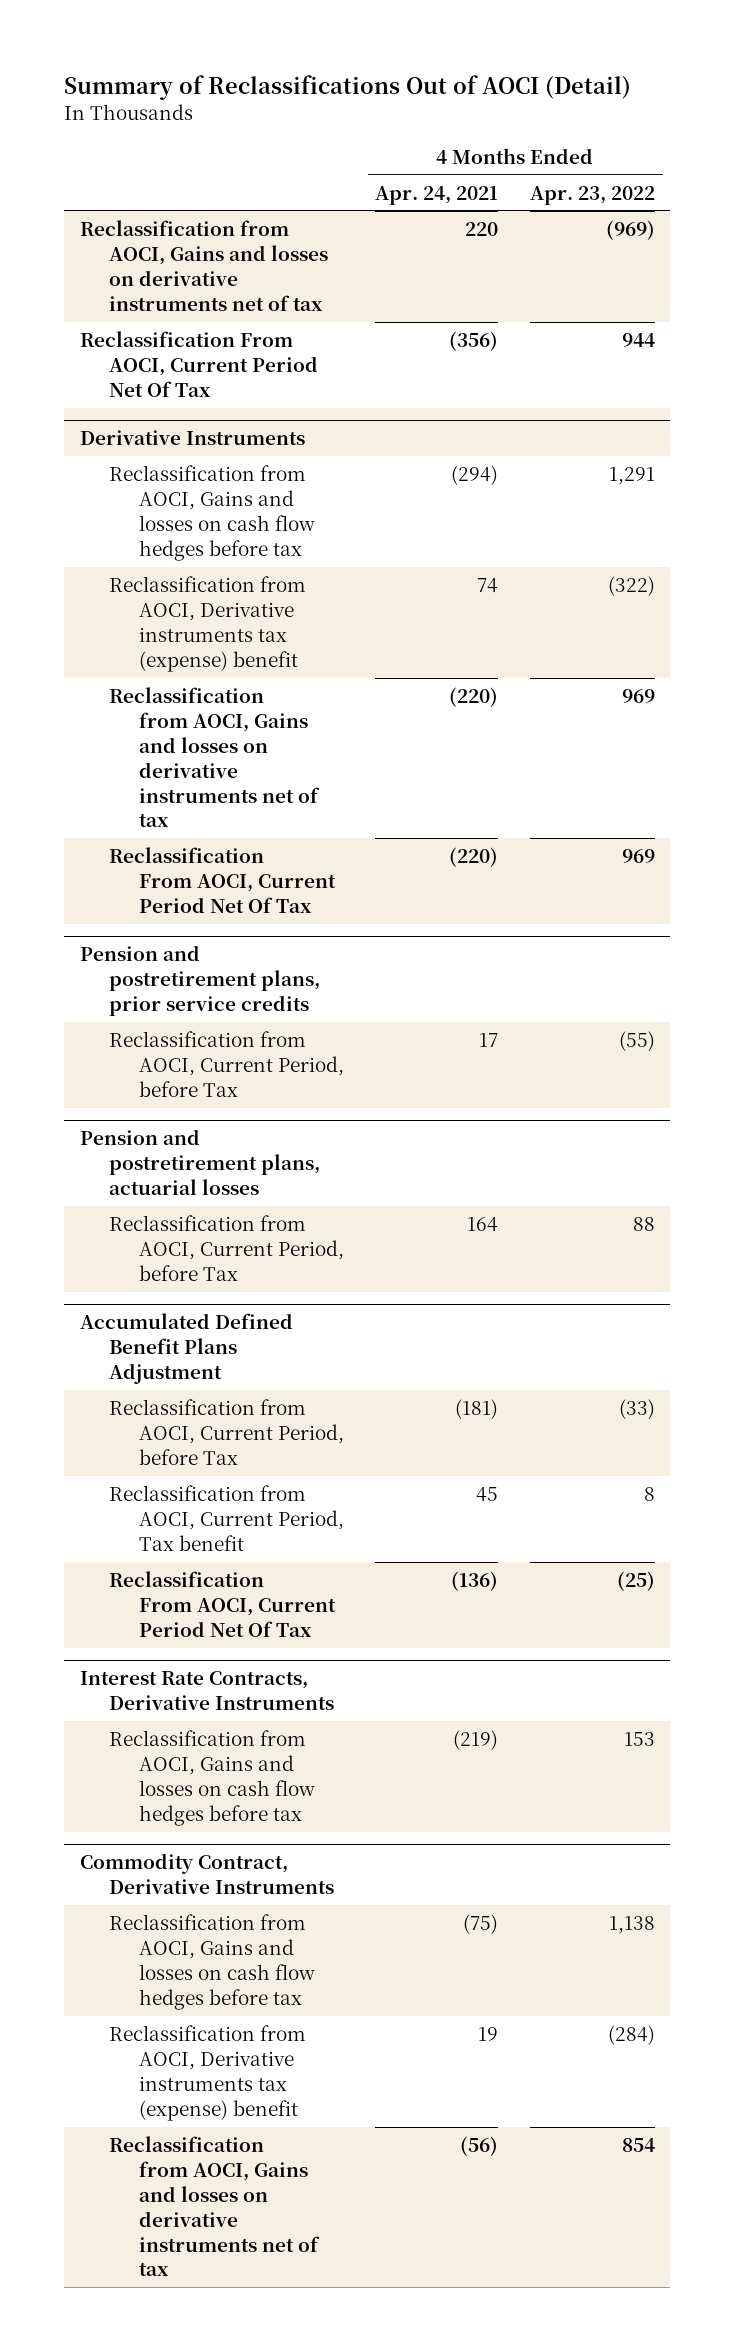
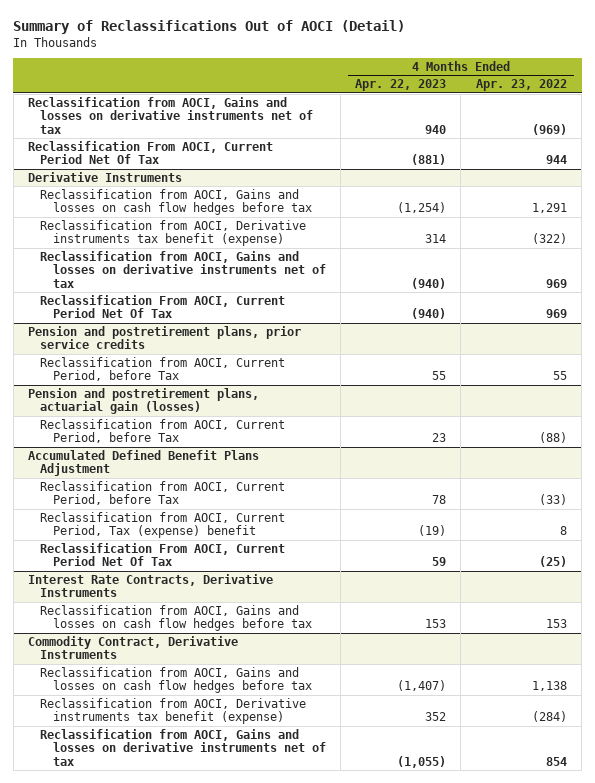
[375,185,499,205] Apr. 24, 2021 -> none
none -> [355,79,447,92] Apr. 22, 2023
[109,575,307,672] Reclassification from AOCI, Derivative instruments tax (expense) benefit -> [40,219,307,247] Reclassification from AOCI, Derivative instruments tax benefit (expense)
[618,1030,655,1051] (55) -> [552,371,567,381] 55
[79,1129,321,1196] Pension and postretirement plans, actuarial losses -> [27,387,259,415] Pension and postretirement plans, actuarial gain (losses)
[632,1216,655,1231] 88 -> [538,432,567,444] (88)
[109,1484,344,1551] Reclassification from AOCI, Current Period, Tax benefit -> [40,511,286,539] Reclassification from AOCI, Current Period, Tax (expense) benefit
[109,2024,307,2121] Reclassification from AOCI, Derivative instruments tax (expense) benefit -> [40,697,307,725] Reclassification from AOCI, Derivative instruments tax benefit (expense)

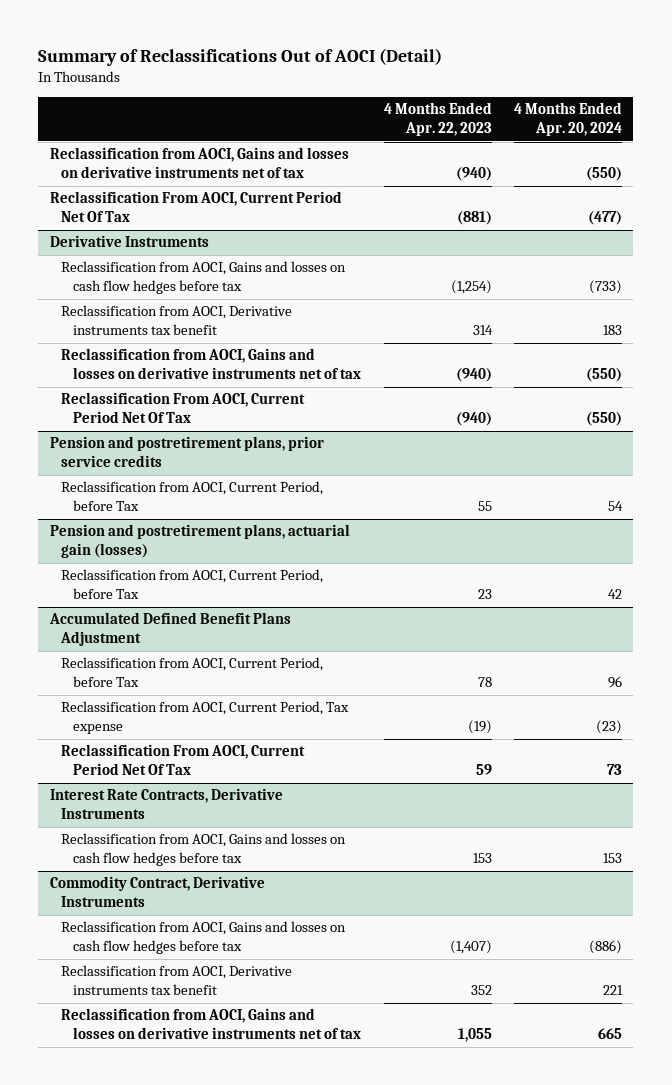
[475,79,567,92] Apr. 23, 2022 -> none
none -> [514,102,623,137] 4 Months Ended Apr. 20, 2024
[425,124,447,134] 940 -> [455,167,492,182] (940)
[40,219,307,247] Reclassification from AOCI, Derivative instruments tax benefit (expense) -> [61,305,293,336] Reclassification from AOCI, Derivative instruments tax benefit
[40,511,286,539] Reclassification from AOCI, Current Period, Tax (expense) benefit -> [61,701,350,735] Reclassification from AOCI, Current Period, Tax expense
[40,697,307,725] Reclassification from AOCI, Derivative instruments tax benefit (expense) -> [61,965,293,996] Reclassification from AOCI, Derivative instruments tax benefit
[397,755,447,768] (1,055) -> [457,1028,492,1043] 1,055

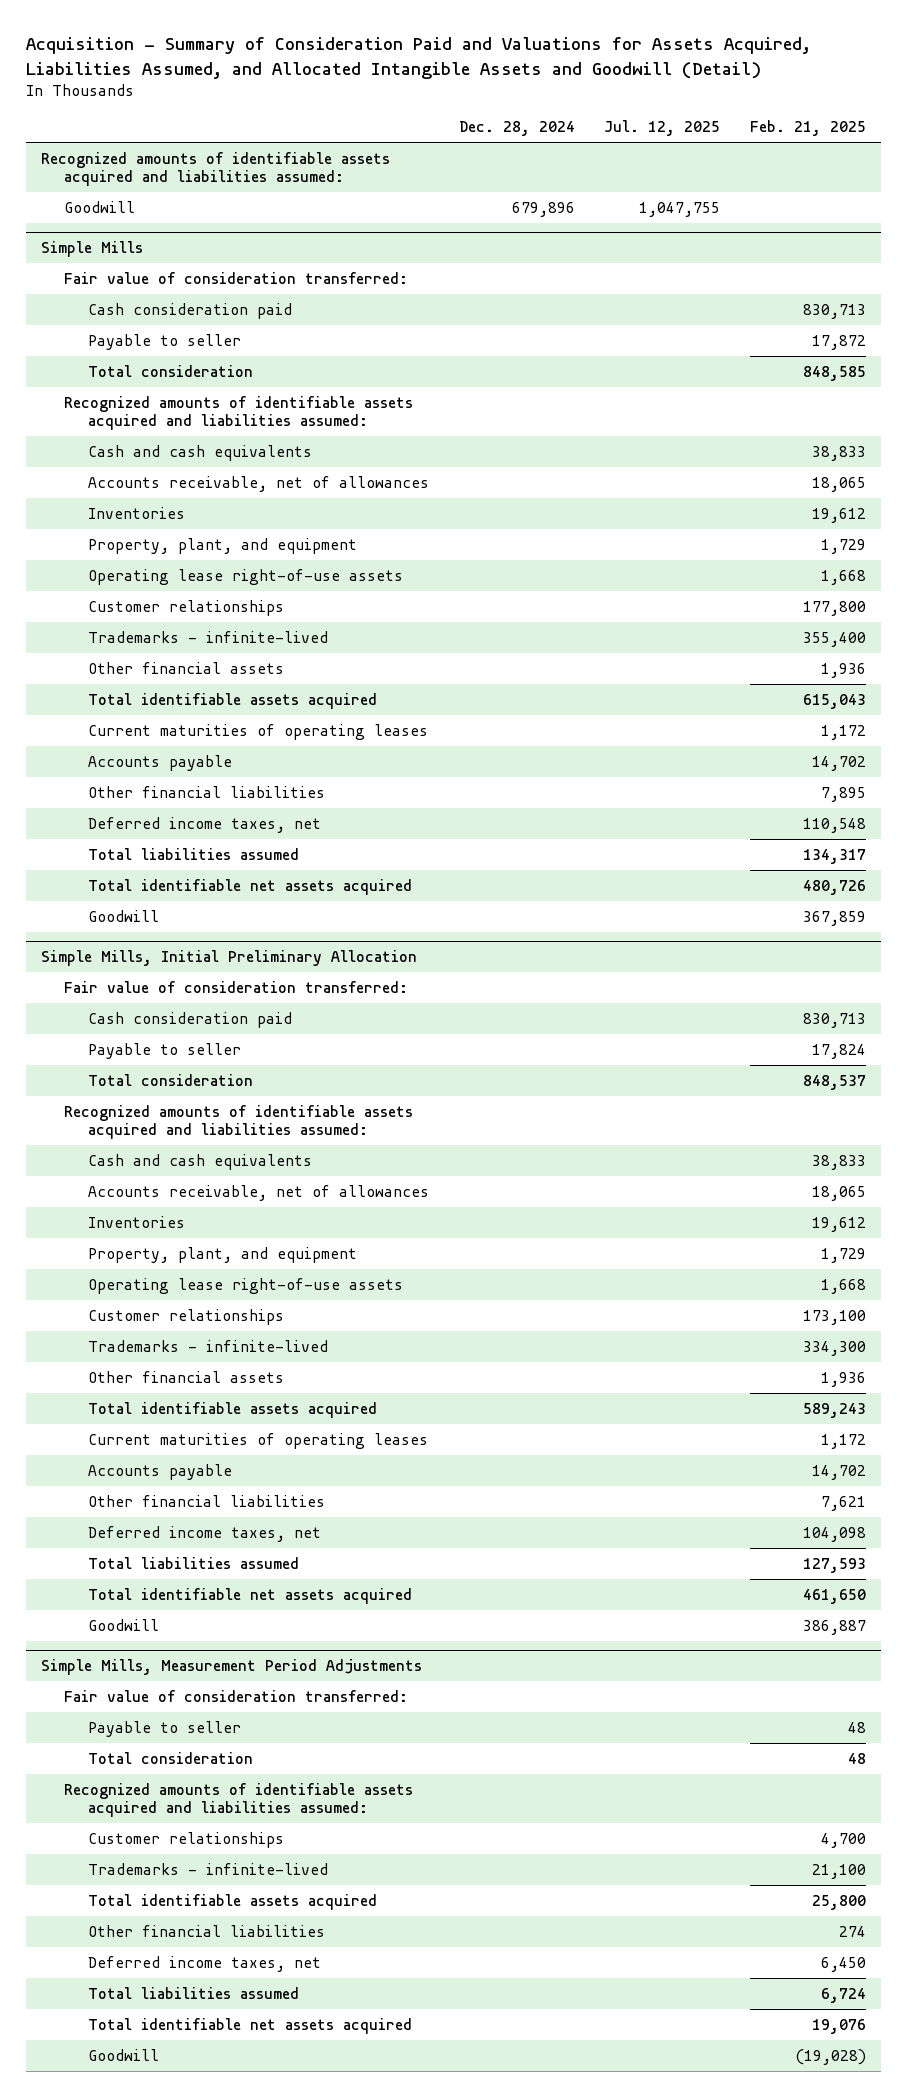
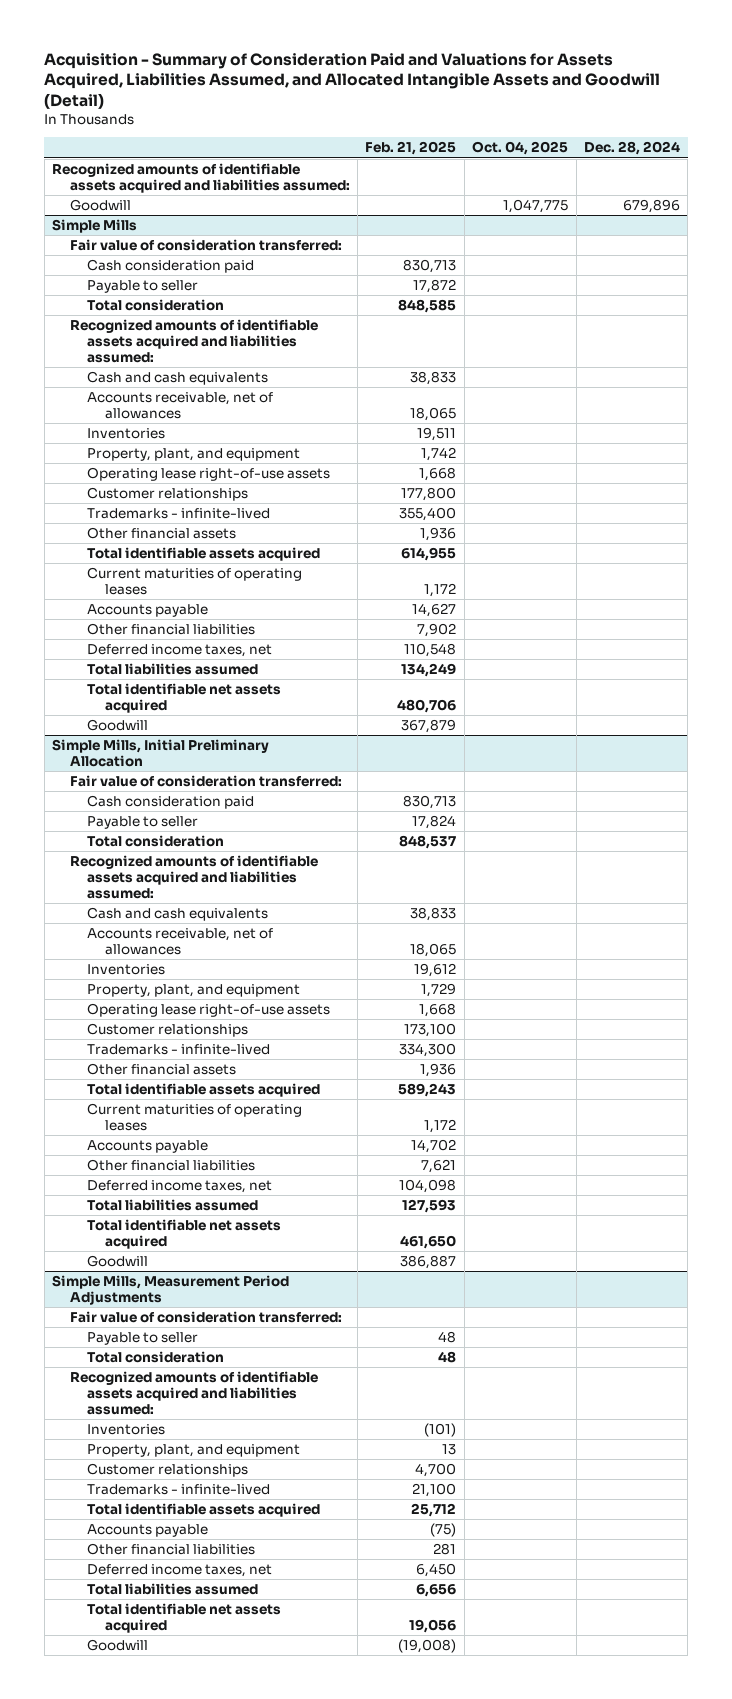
[604,120,721,137] Jul. 12, 2025 -> none
none -> [472,141,569,156] Oct. 04, 2025
[811,507,866,523] 19,612 -> [417,426,457,441] 19,511
[820,538,866,554] 1,729 -> [421,446,457,461] 1,742
[802,693,866,709] 615,043 -> [401,546,457,561] 614,955
[811,755,866,771] 14,702 -> [412,602,457,617] 14,627
[820,786,866,802] 7,895 -> [417,622,457,637] 7,902
[802,848,866,864] 134,317 -> [401,662,457,677] 134,249
[802,879,866,895] 480,726 -> [397,698,457,713] 480,706
[802,910,866,926] 367,859 -> [401,718,457,733] 367,879
none -> [87,1423,166,1435] Inventories
none -> [87,1443,301,1457] Property, plant, and equipment
[811,1894,866,1910] 25,800 -> [411,1502,457,1517] 25,712
none -> [87,1523,209,1537] Accounts payable
[838,1925,866,1937] 274 -> [433,1542,457,1555] 281
[820,1987,866,2003] 6,724 -> [416,1583,457,1597] 6,656
[811,2018,866,2034] 19,076 -> [409,1618,457,1633] 19,056
[794,2048,866,2065] (19,028) -> [398,1638,457,1653] (19,008)

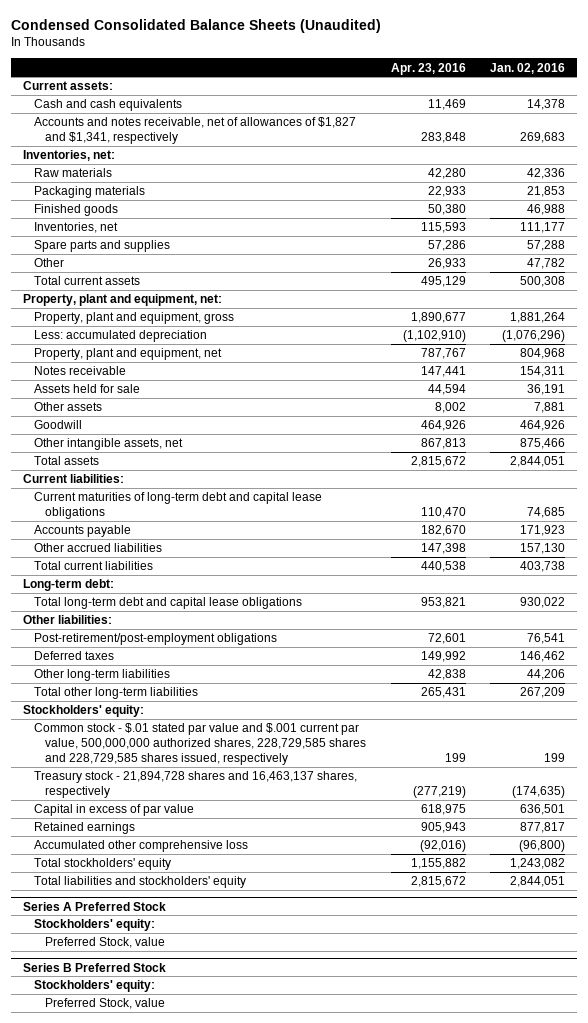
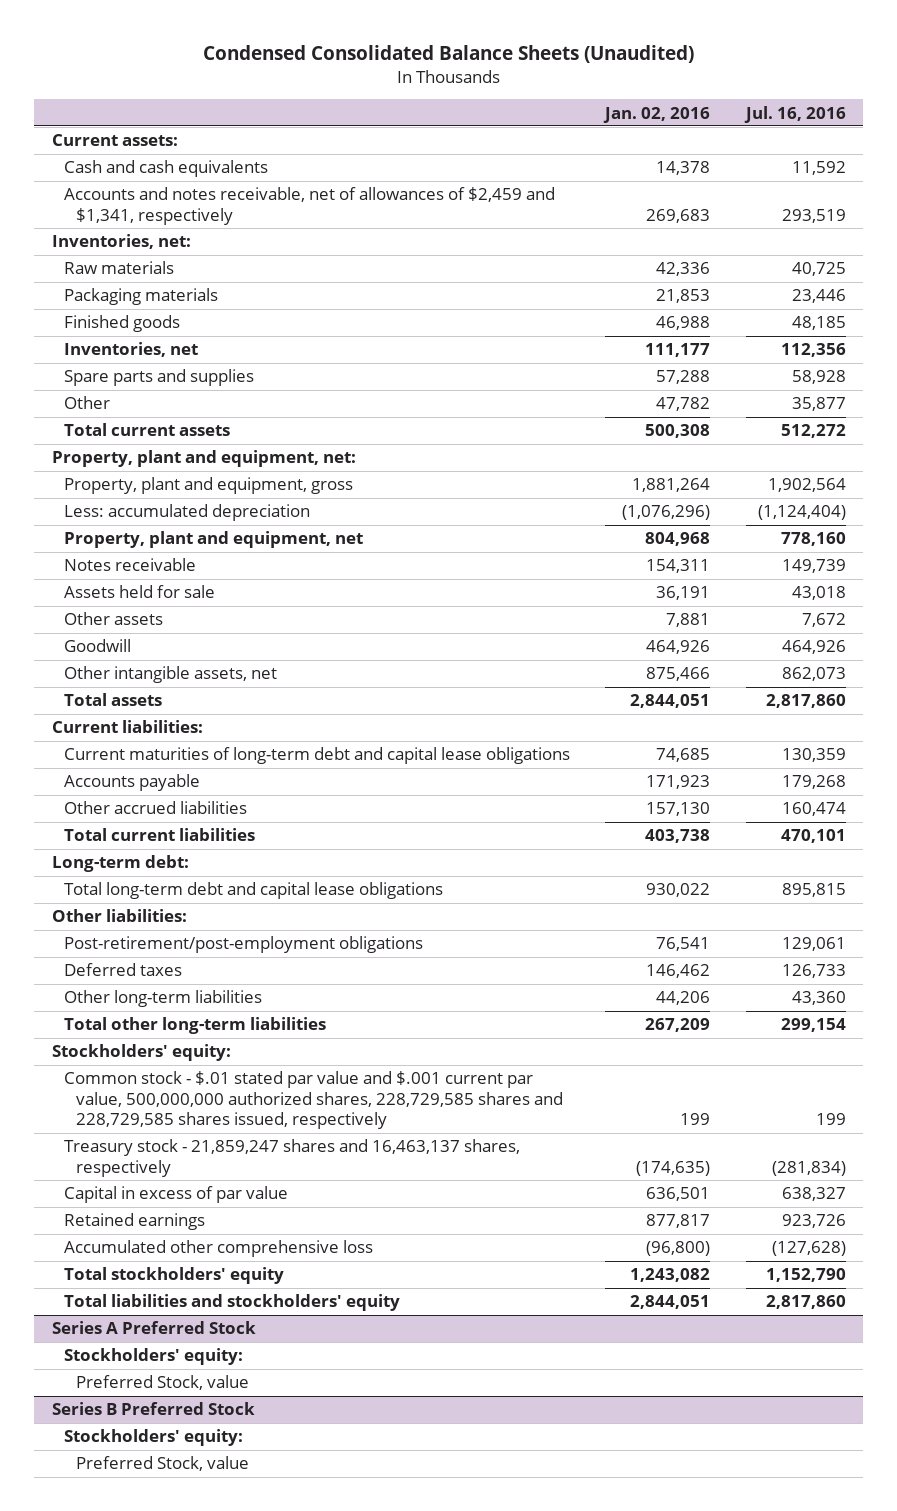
[390,62,466,75] Apr. 23, 2016 -> none
none -> [743,105,846,123] Jul. 16, 2016
[34,117,357,145] Accounts and notes receivable, net of allowances of $1,827 and $1,341, respectively -> [63,187,555,225] Accounts and notes receivable, net of allowances of $2,459 and $1,341, respectively
[34,771,358,799] Treasury stock - 21,894,728 shares and 16,463,137 shares, respectively -> [63,1139,520,1177] Treasury stock - 21,859,247 shares and 16,463,137 shares, respectively

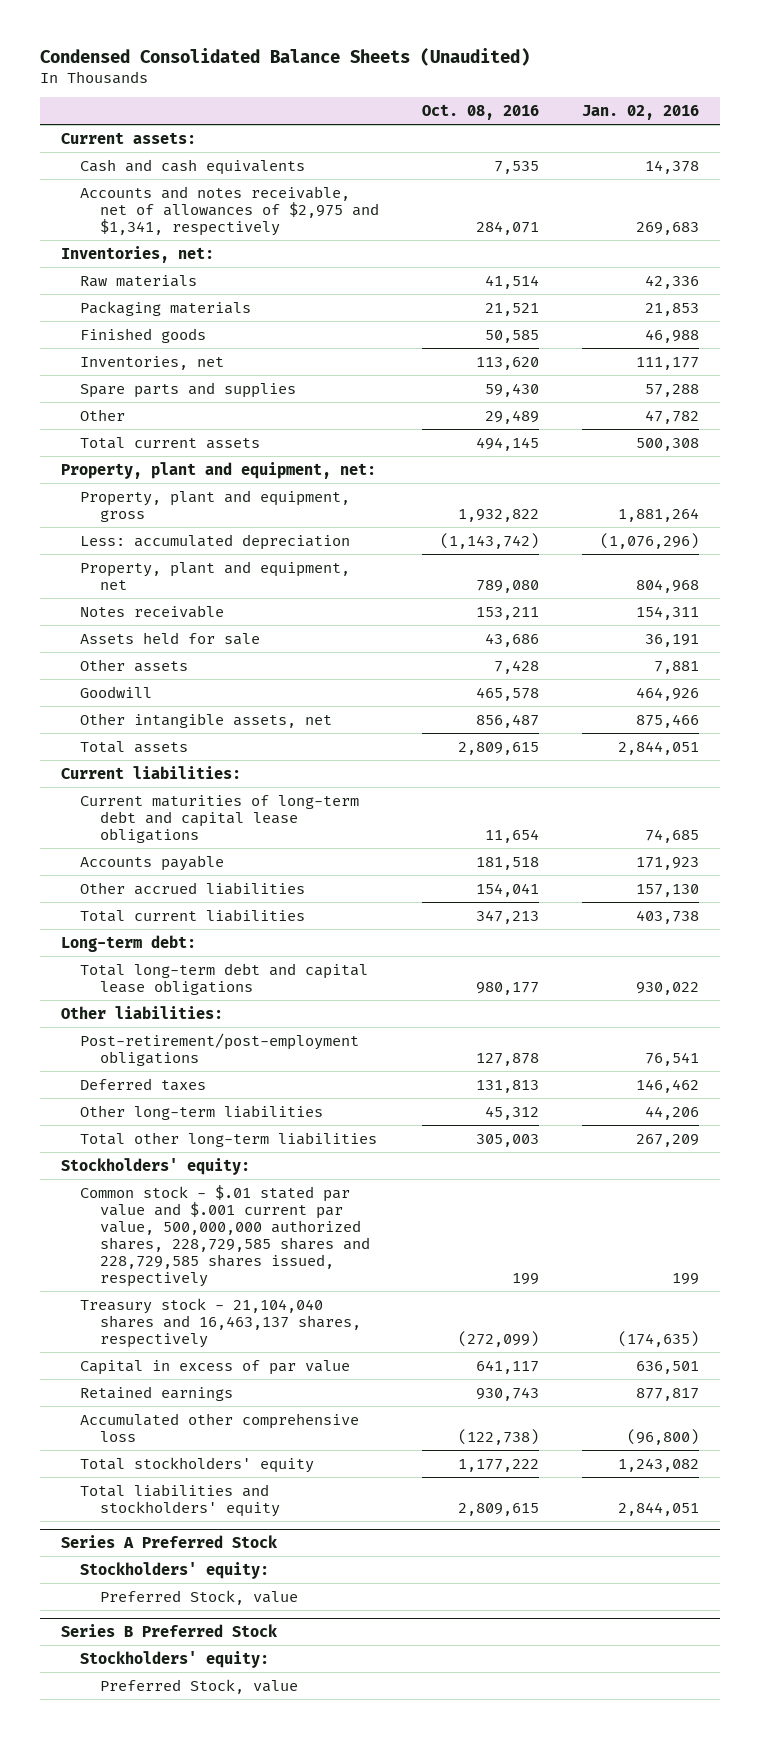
[743,105,846,123] Jul. 16, 2016 -> none
none -> [421,103,539,120] Oct. 08, 2016
[63,187,555,225] Accounts and notes receivable, net of allowances of $2,459 and $1,341, respectively -> [80,185,379,236] Accounts and notes receivable, net of allowances of $2,975 and $1,341, respectively
[63,1139,520,1177] Treasury stock - 21,859,247 shares and 16,463,137 shares, respectively -> [80,1297,361,1348] Treasury stock - 21,104,040 shares and 16,463,137 shares, respectively

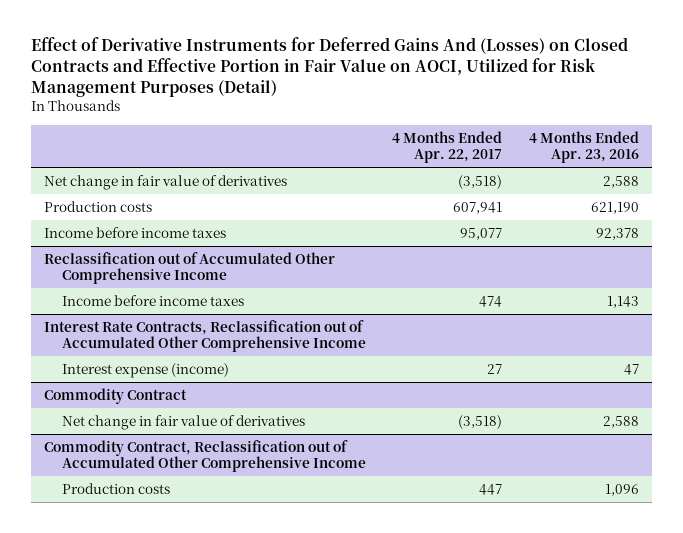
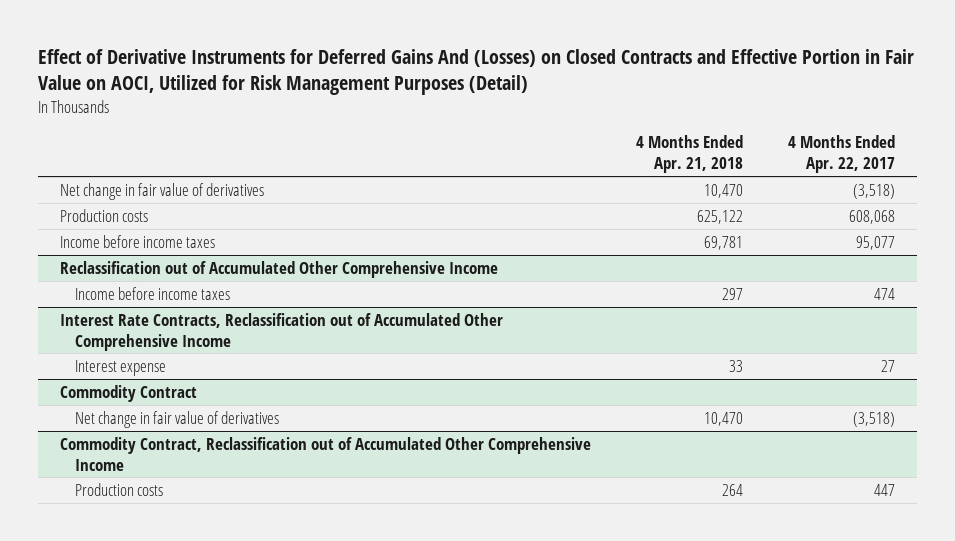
[528,130,639,164] 4 Months Ended Apr. 23, 2016 -> none
none -> [636,135,744,174] 4 Months Ended Apr. 21, 2018
[453,201,503,214] 607,941 -> [848,209,895,224] 608,068
[62,362,230,378] Interest expense (income) -> [74,359,166,376] Interest expense

